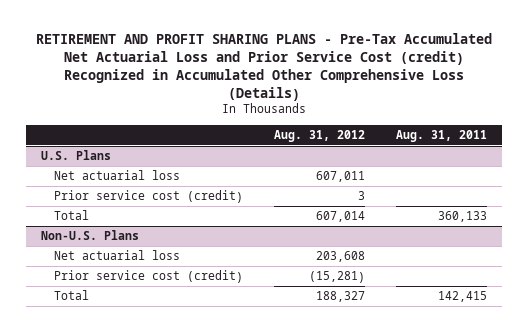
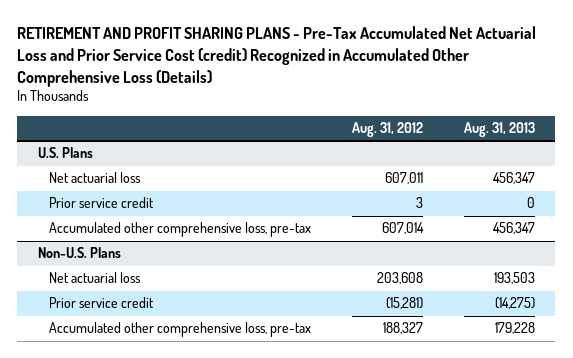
[395,130,487,143] Aug. 31, 2011 -> none
none -> [463,121,535,137] Aug. 31, 2013
[54,190,244,204] Prior service cost (credit) -> [49,197,155,209] Prior service credit
[54,210,90,221] Total -> [49,222,312,238] Accumulated other comprehensive loss, pre-tax
[54,270,244,284] Prior service cost (credit) -> [49,297,155,309] Prior service credit
[54,290,90,301] Total -> [49,322,312,338] Accumulated other comprehensive loss, pre-tax

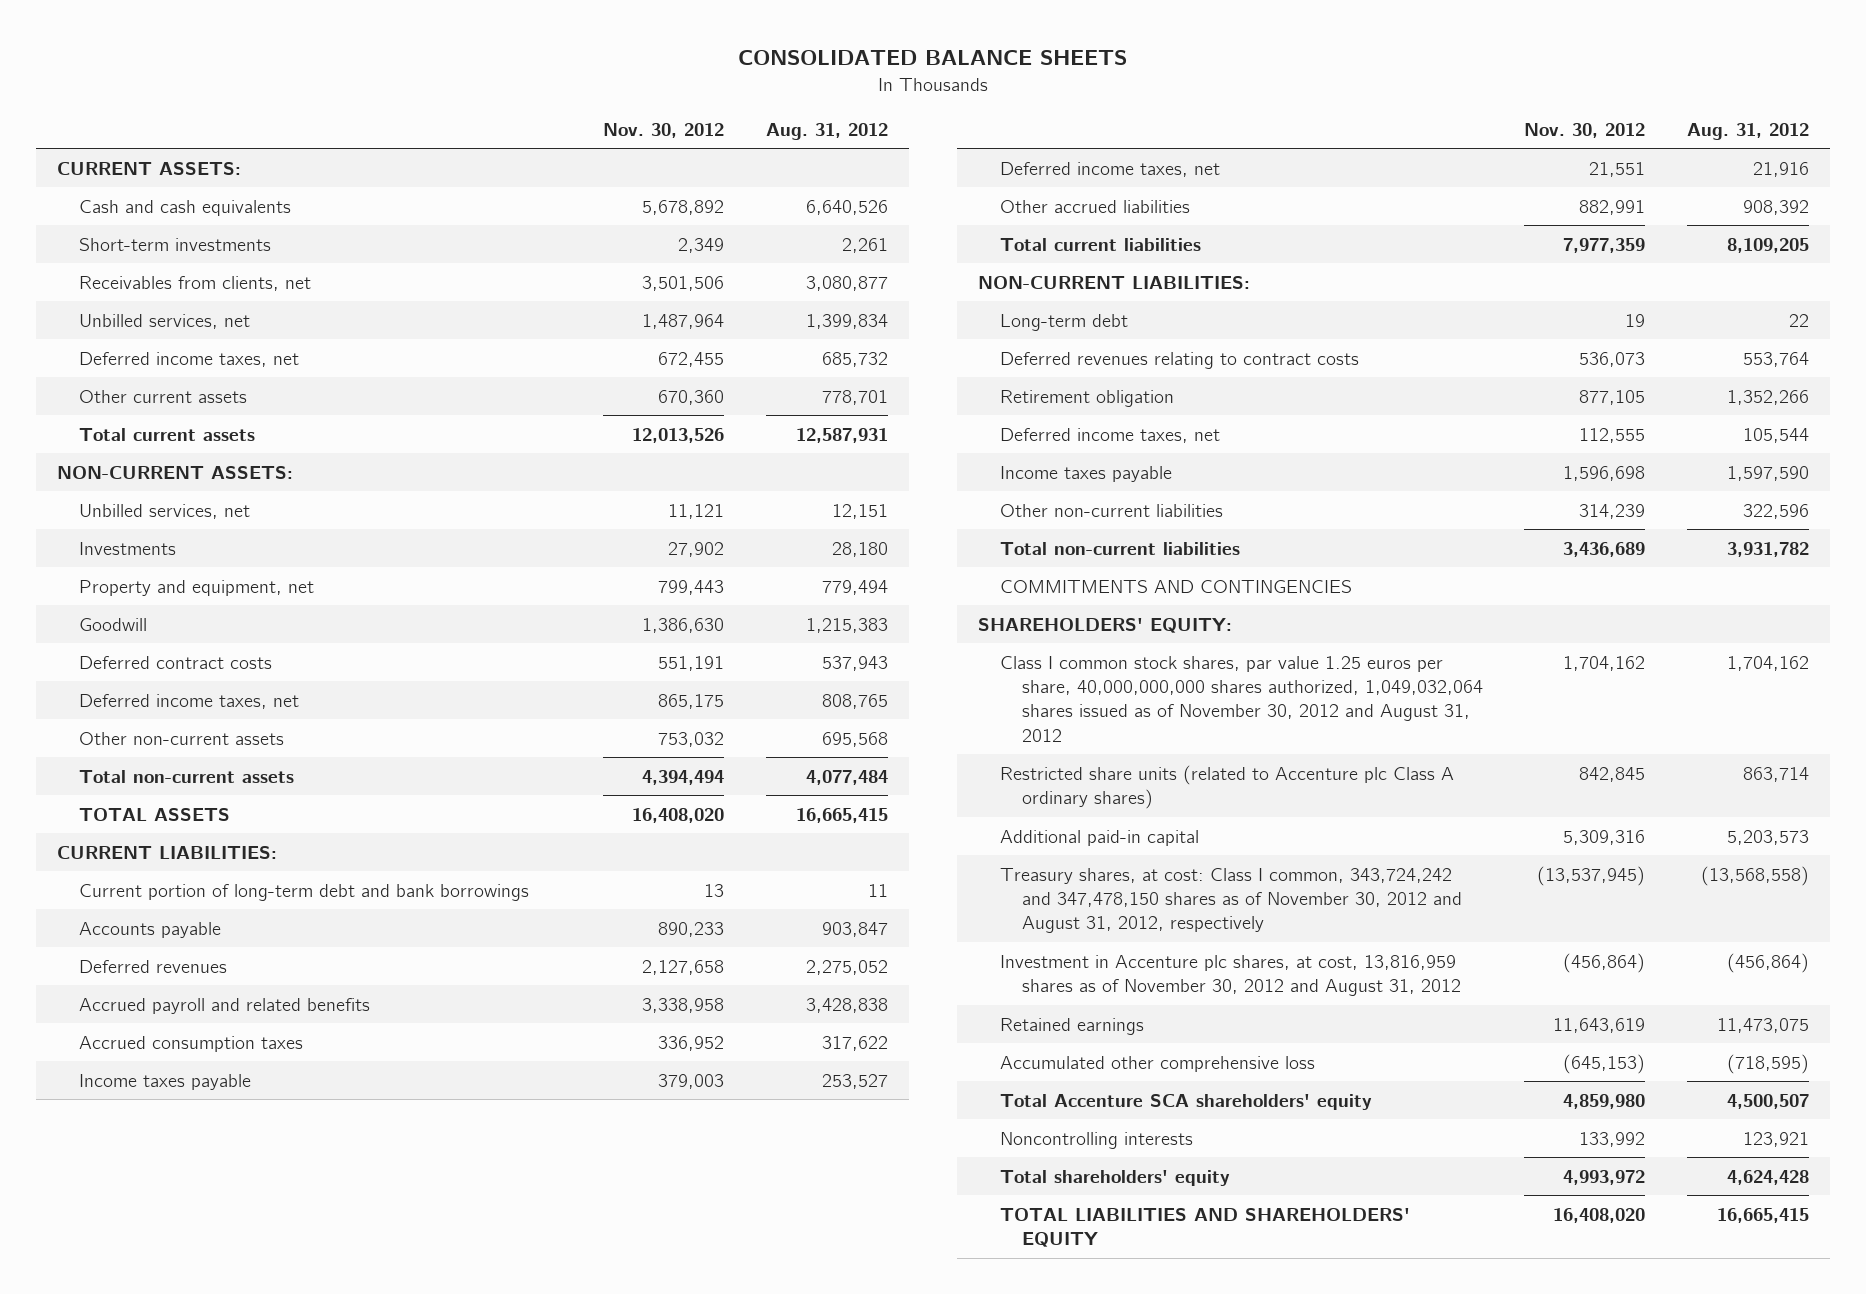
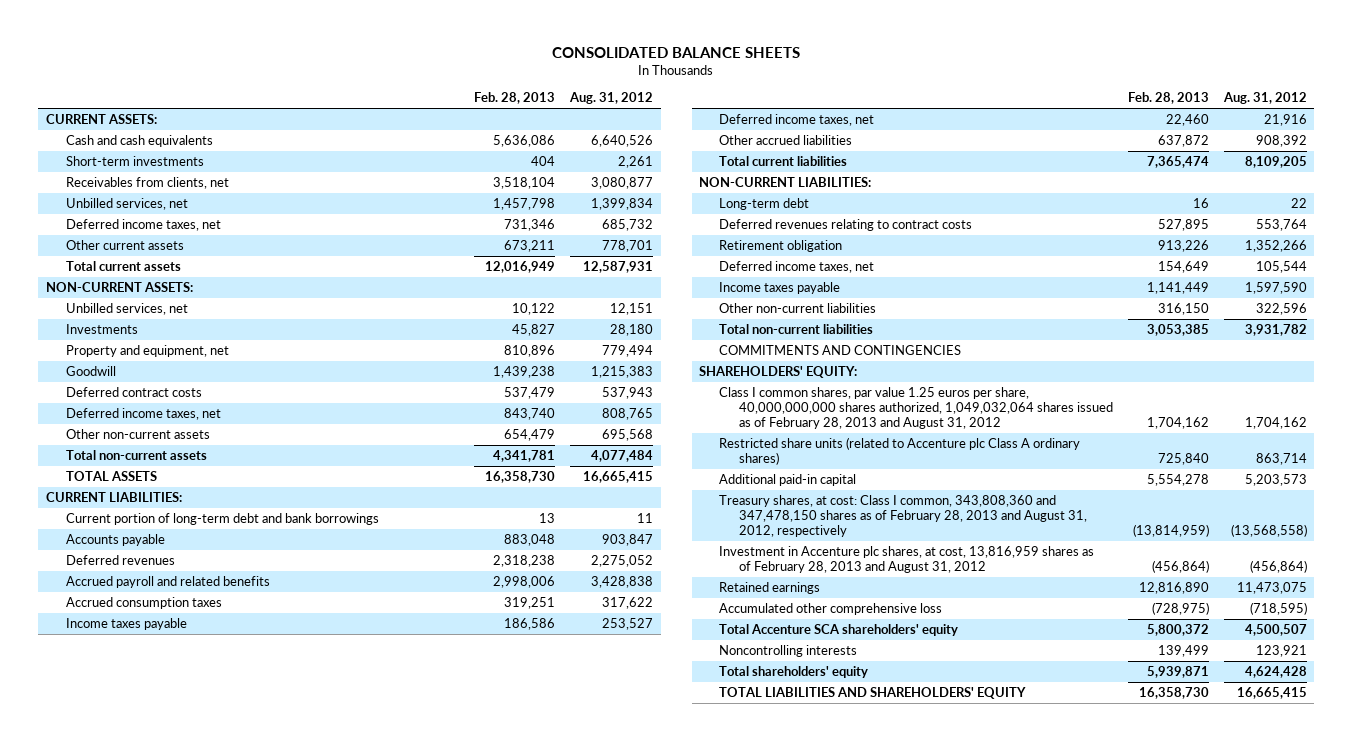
[603,122,725,138] Nov. 30, 2012 -> none
none -> [474,92,556,105] Feb. 28, 2013
[999,655,1483,742] Class I common stock shares, par value 1.25 euros per share, 40,000,000,000 shares authorized, 1,049,032,064 shares issued as of November 30, 2012 and August 31, 2012 -> [719,386,1114,430] Class I common shares, par value 1.25 euros per share, 40,000,000,000 shares authorized, 1,049,032,064 shares issued as of February 28, 2013 and August 31, 2012
[999,867,1462,934] Treasury shares, at cost: Class I common, 343,724,242 and 347,478,150 shares as of November 30, 2012 and August 31, 2012, respectively -> [719,494,1088,538] Treasury shares, at cost: Class I common, 343,808,360 and 347,478,150 shares as of February 28, 2013 and August 31, 2012, respectively
[999,954,1461,997] Investment in Accenture plc shares, at cost, 13,816,959 shares as of November 30, 2012 and August 31, 2012 -> [719,545,1095,574] Investment in Accenture plc shares, at cost, 13,816,959 shares as of February 28, 2013 and August 31, 2012

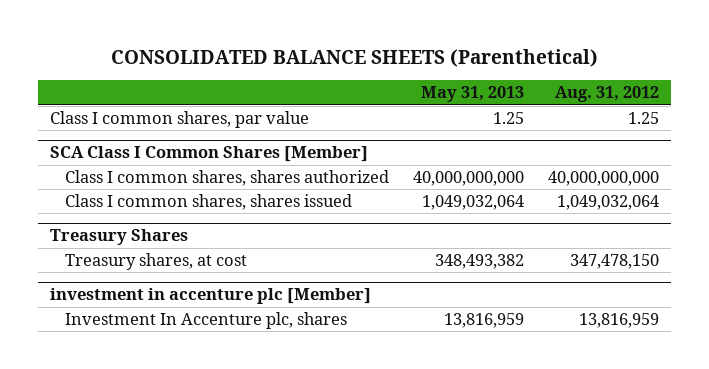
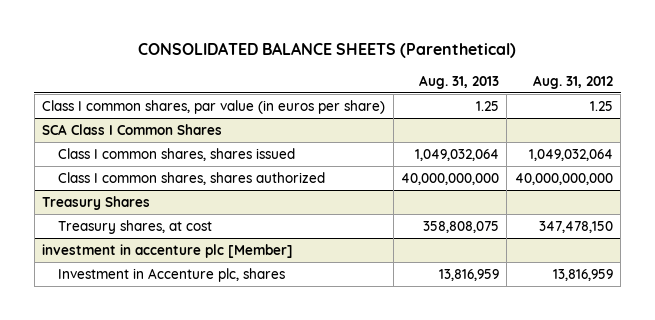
[421,86,525,103] May 31, 2013 -> none
none -> [418,74,499,89] Aug. 31, 2013
[64,170,389,187] Class I common shares, shares authorized -> none
[50,111,310,129] Class I common shares, par value -> [42,99,386,114] Class I common shares, par value (in euros per share)
[50,146,369,163] SCA Class I Common Shares [Member] -> [42,123,223,135] SCA Class I Common Shares
none -> [57,171,325,185] Class I common shares, shares authorized
[64,312,347,330] Investment In Accenture plc, shares -> [57,267,285,282] Investment in Accenture plc, shares

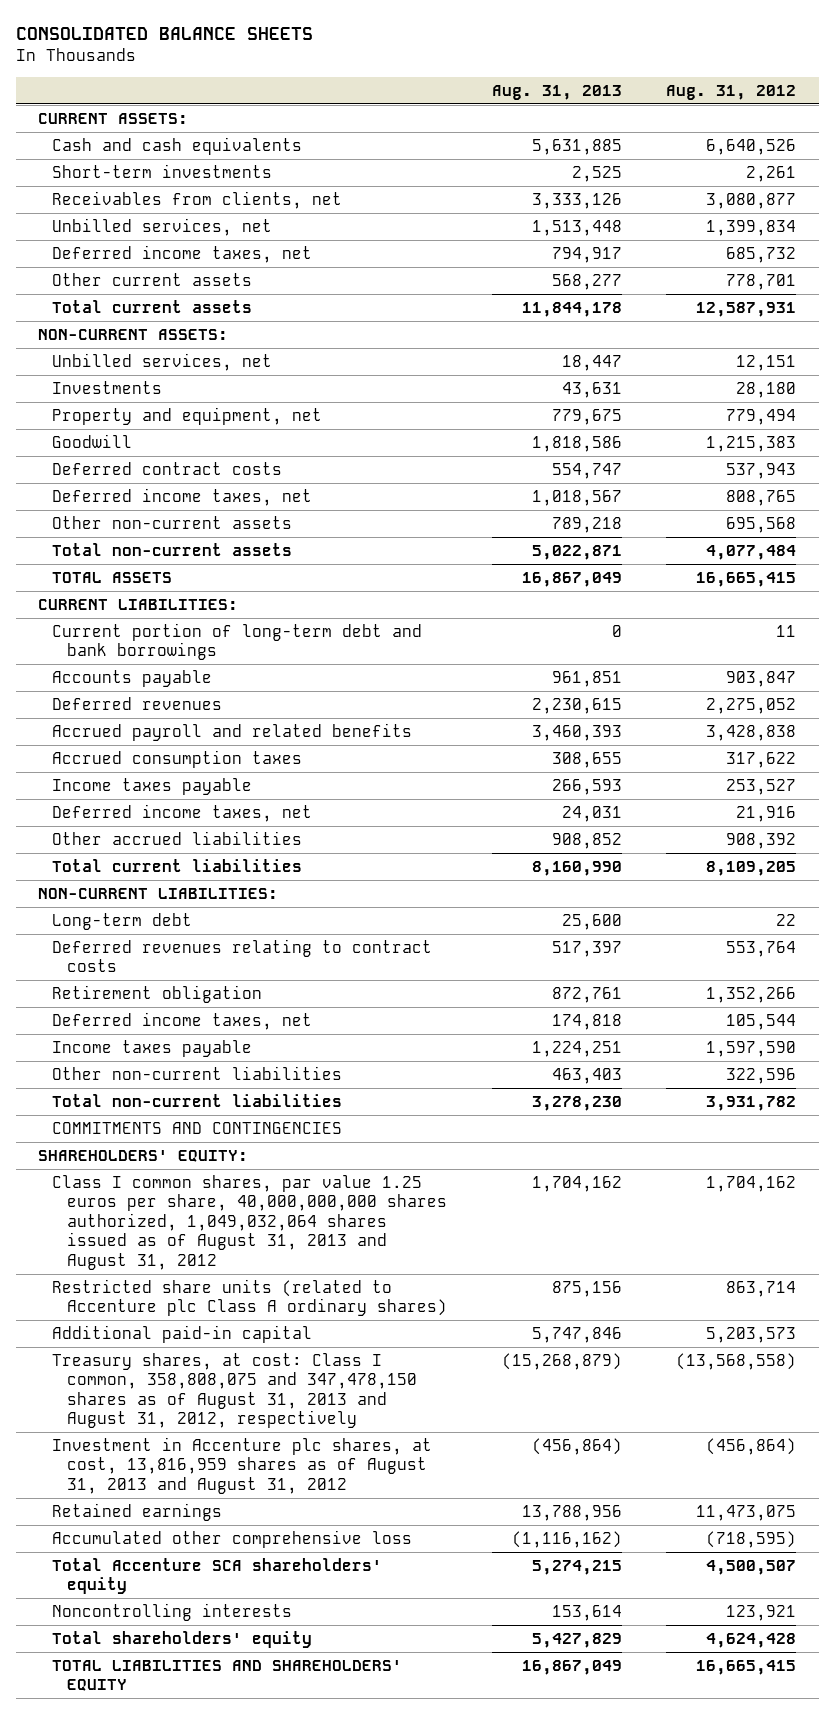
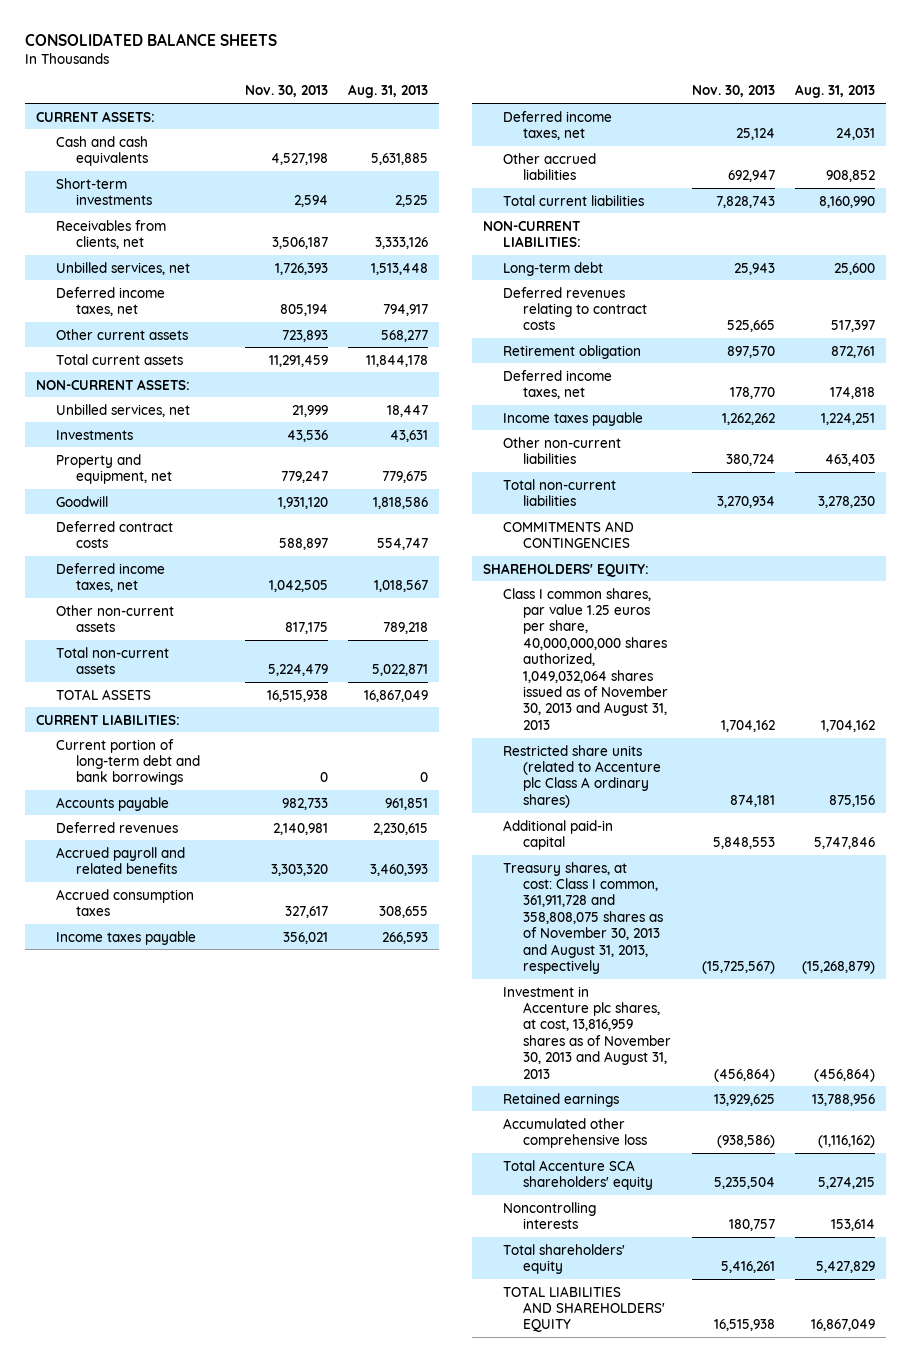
[666,84,797,100] Aug. 31, 2012 -> none
none -> [244,85,328,98] Nov. 30, 2013
[52,1174,447,1270] Class I common shares, par value 1.25 euros per share, 40,000,000,000 shares authorized, 1,049,032,064 shares issued as of August 31, 2013 and August 31, 2012 -> [502,587,669,730] Class I common shares, par value 1.25 euros per share, 40,000,000,000 shares authorized, 1,049,032,064 shares issued as of November 30, 2013 and August 31, 2013
[52,1352,417,1429] Treasury shares, at cost: Class I common, 358,808,075 and 347,478,150 shares as of August 31, 2013 and August 31, 2012, respectively -> [502,861,664,974] Treasury shares, at cost: Class I common, 361,911,728 and 358,808,075 shares as of November 30, 2013 and August 31, 2013, respectively
[52,1436,433,1494] Investment in Accenture plc shares, at cost, 13,816,959 shares as of August 31, 2013 and August 31, 2012 -> [502,985,672,1079] Investment in Accenture plc shares, at cost, 13,816,959 shares as of November 30, 2013 and August 31, 2013

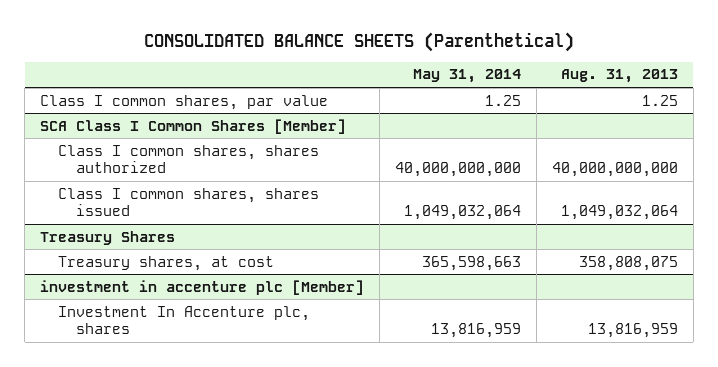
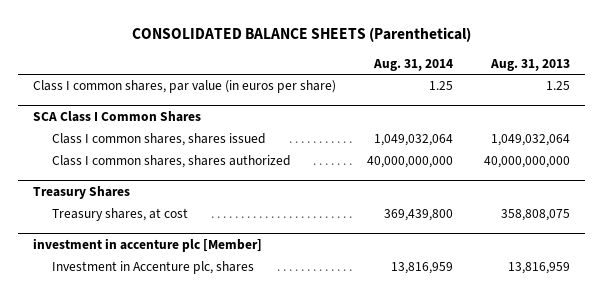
[412,69,521,84] May 31, 2014 -> none
none -> [373,58,454,71] Aug. 31, 2014
[58,144,320,174] Class I common shares, shares authorized -> none
[40,94,329,110] Class I common shares, par value -> [33,80,337,94] Class I common shares, par value (in euros per share)
[40,118,347,134] SCA Class I Common Shares [Member] -> [33,111,202,123] SCA Class I Common Shares
none -> [51,155,291,169] Class I common shares, shares authorized
[58,305,311,335] Investment In Accenture plc, shares -> [51,261,254,275] Investment in Accenture plc, shares

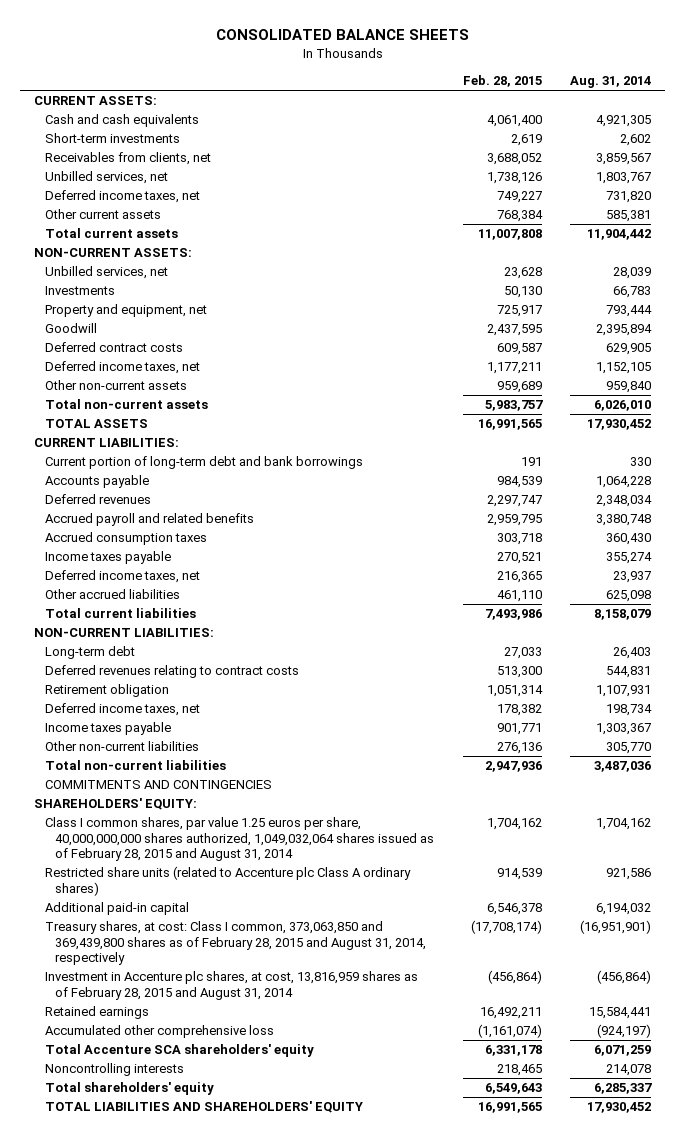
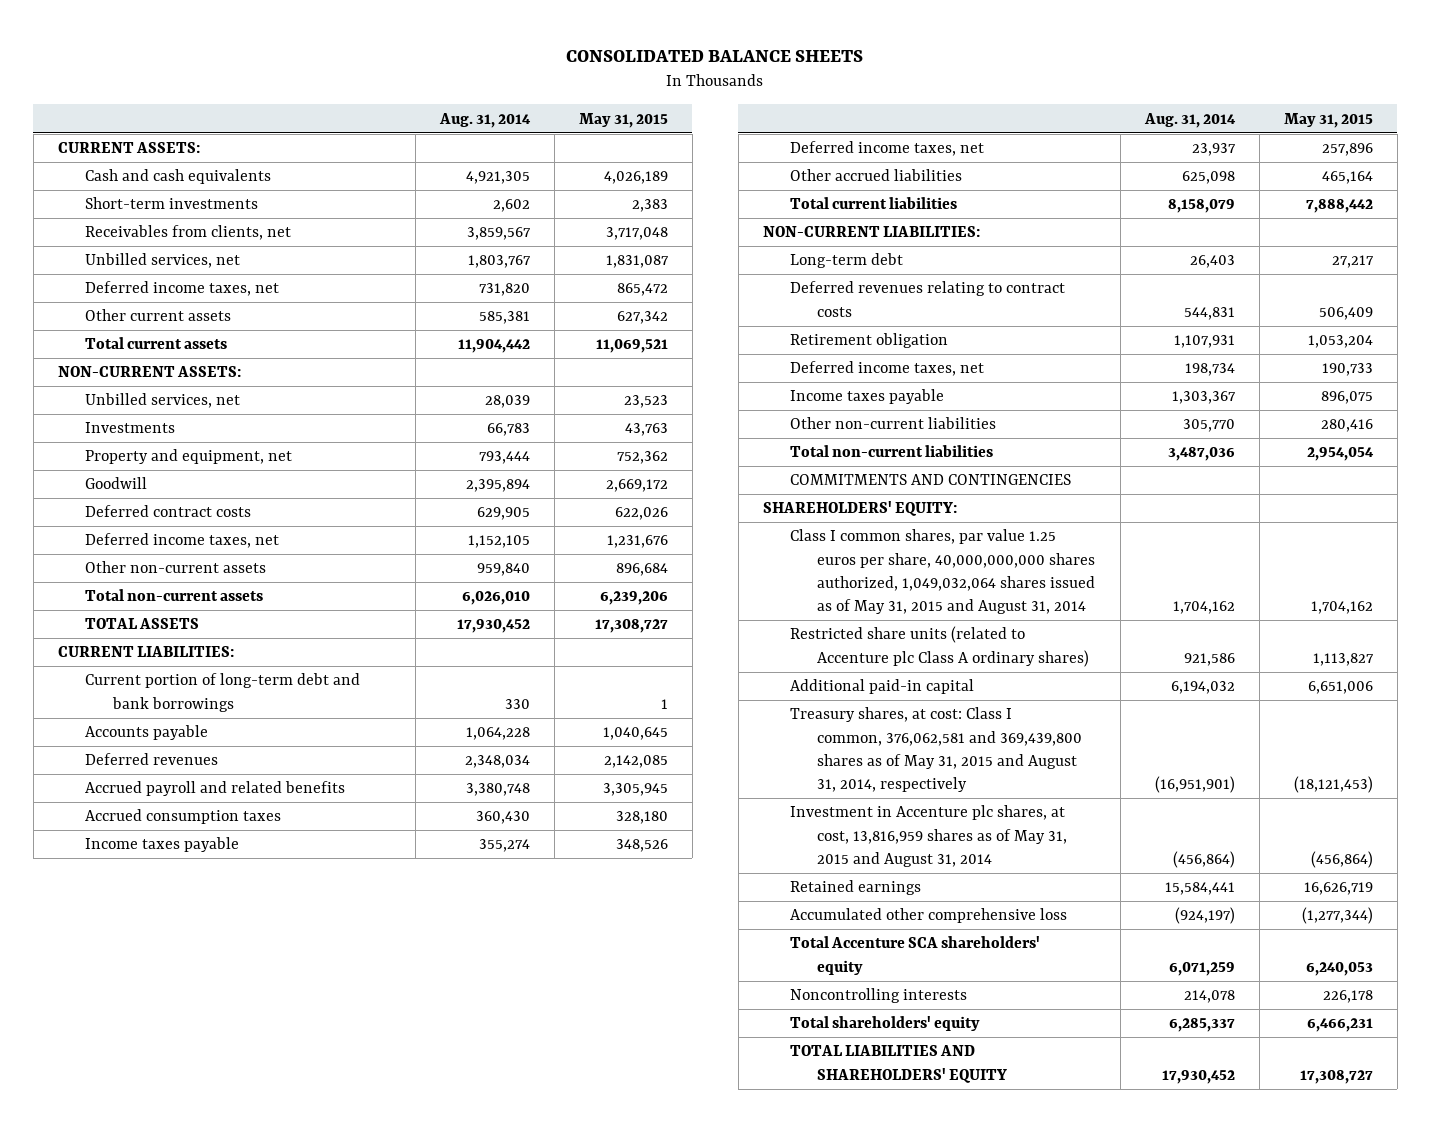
[462,75,542,88] Feb. 28, 2015 -> none
none -> [578,112,668,128] May 31, 2015
[44,817,434,862] Class I common shares, par value 1.25 euros per share, 40,000,000,000 shares authorized, 1,049,032,064 shares issued as of February 28, 2015 and August 31, 2014 -> [790,529,1096,615] Class I common shares, par value 1.25 euros per share, 40,000,000,000 shares authorized, 1,049,032,064 shares issued as of May 31, 2015 and August 31, 2014
[44,921,426,966] Treasury shares, at cost: Class I common, 373,063,850 and 369,439,800 shares as of February 28, 2015 and August 31, 2014, respectively -> [790,707,1083,793] Treasury shares, at cost: Class I common, 376,062,581 and 369,439,800 shares as of May 31, 2015 and August 31, 2014, respectively
[44,971,418,1000] Investment in Accenture plc shares, at cost, 13,816,959 shares as of February 28, 2015 and August 31, 2014 -> [790,805,1068,868] Investment in Accenture plc shares, at cost, 13,816,959 shares as of May 31, 2015 and August 31, 2014

